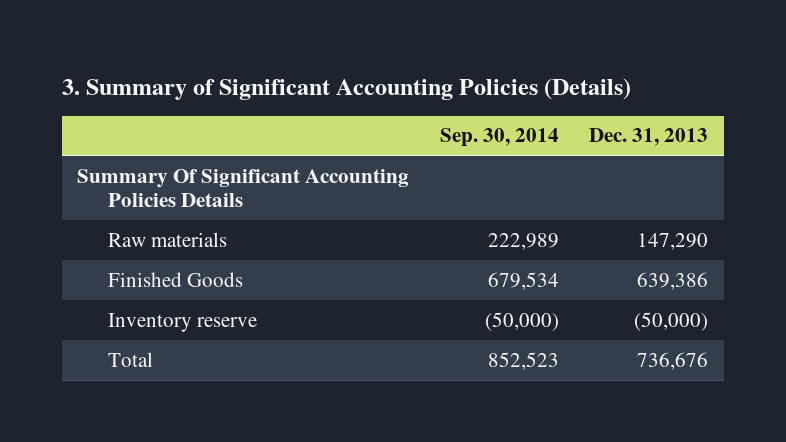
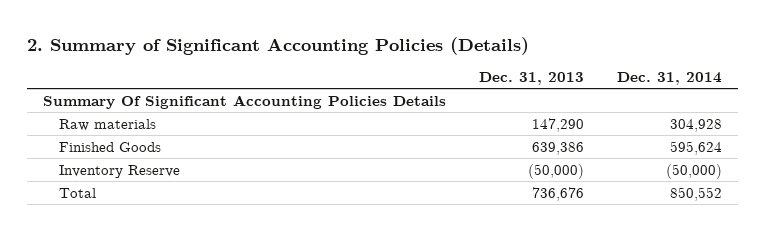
[62,77,632,100] 3. Summary of Significant Accounting Policies (Details) -> [26,36,529,55] 2. Summary of Significant Accounting Policies (Details)
[439,128,559,148] Sep. 30, 2014 -> none
none -> [617,72,723,86] Dec. 31, 2014
[107,312,257,332] Inventory reserve -> [58,164,180,178] Inventory Reserve

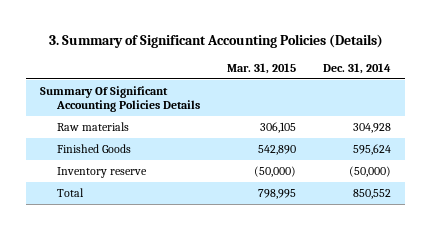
[26,36,529,55] 2. Summary of Significant Accounting Policies (Details) -> [48,34,383,49] 3. Summary of Significant Accounting Policies (Details)
[479,72,585,86] Dec. 31, 2013 -> none
none -> [227,63,297,75] Mar. 31, 2015
[58,164,180,178] Inventory Reserve -> [57,166,148,178] Inventory reserve

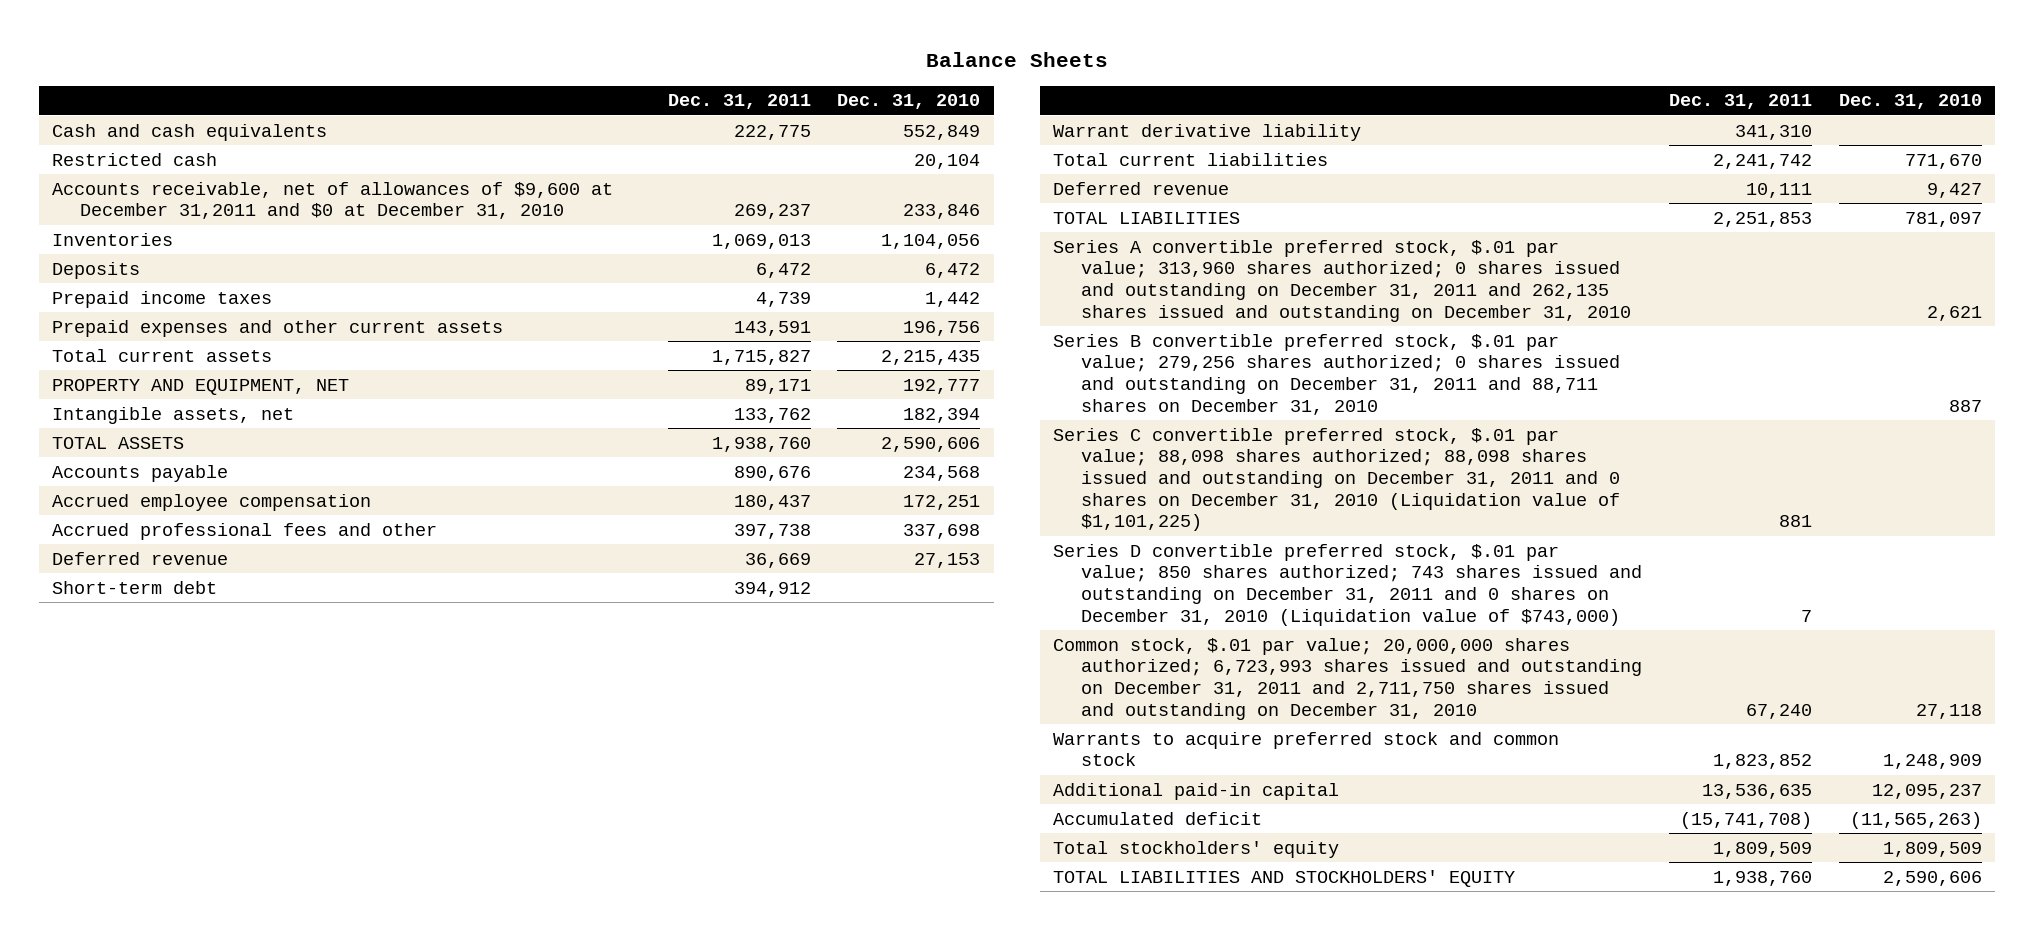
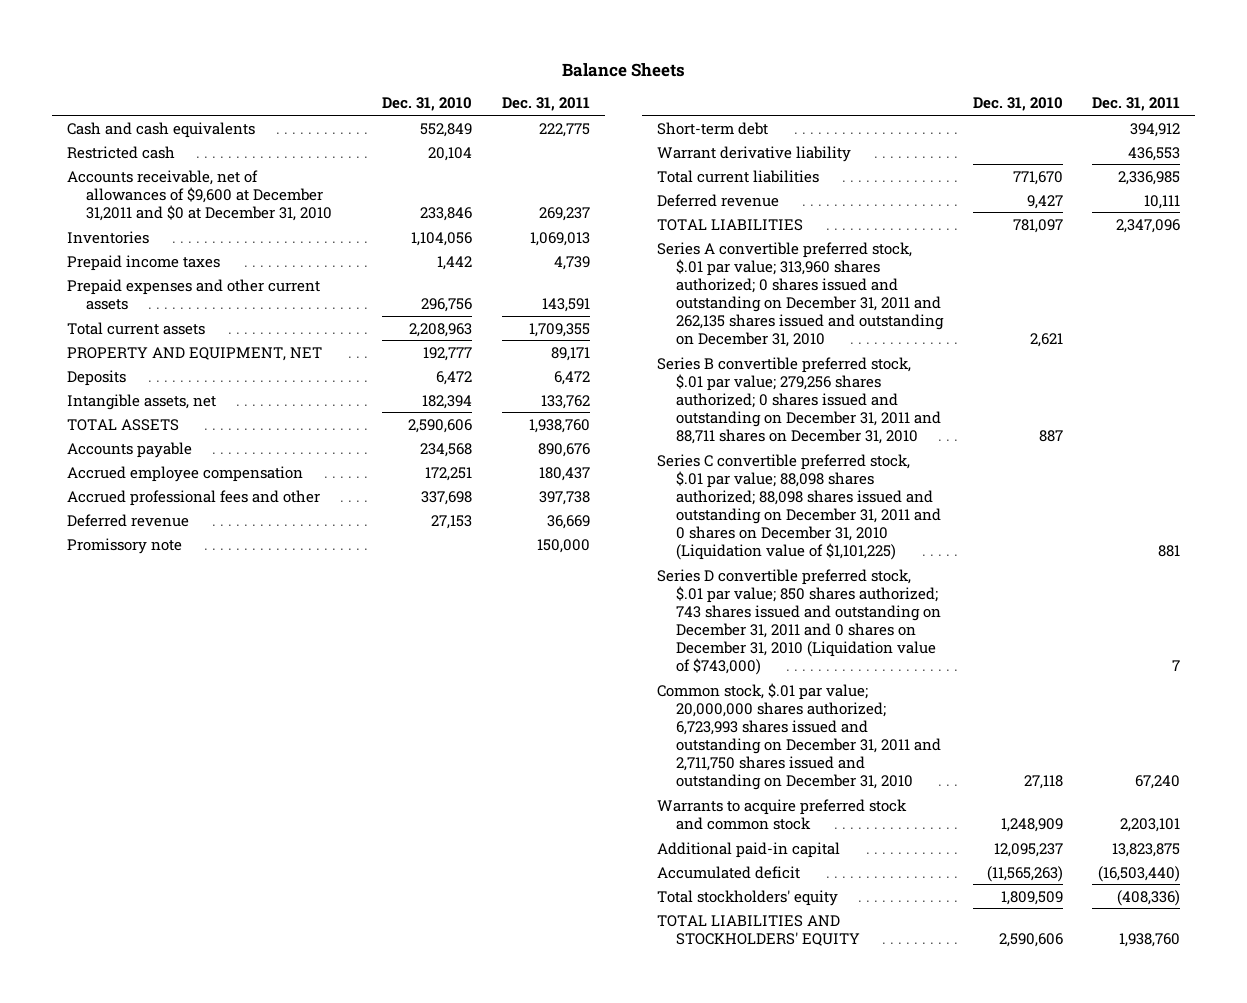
[903,320,981,336] 196,756 -> [421,297,473,312] 296,756
[711,349,811,365] 1,715,827 -> [529,322,591,337] 1,709,355
[881,349,981,365] 2,215,435 -> [409,322,473,337] 2,208,963
[52,261,141,279] Deposits -> [67,369,127,386] Deposits
none -> [67,537,183,554] Promissory note
[1734,124,1812,140] 341,310 -> [1128,146,1181,161] 436,553
[1712,153,1812,169] 2,241,742 -> [1118,170,1181,185] 2,336,985
[1712,211,1812,227] 2,251,853 -> [1116,218,1181,233] 2,347,096
[1712,754,1812,770] 1,823,852 -> [1120,817,1181,832] 2,203,101
[1701,783,1812,799] 13,536,635 -> [1112,842,1181,857] 13,823,875
[1679,811,1812,829] (15,741,708) -> [1098,865,1181,882] (16,503,440)
[1712,841,1812,857] 1,809,509 -> [1117,889,1181,906] (408,336)

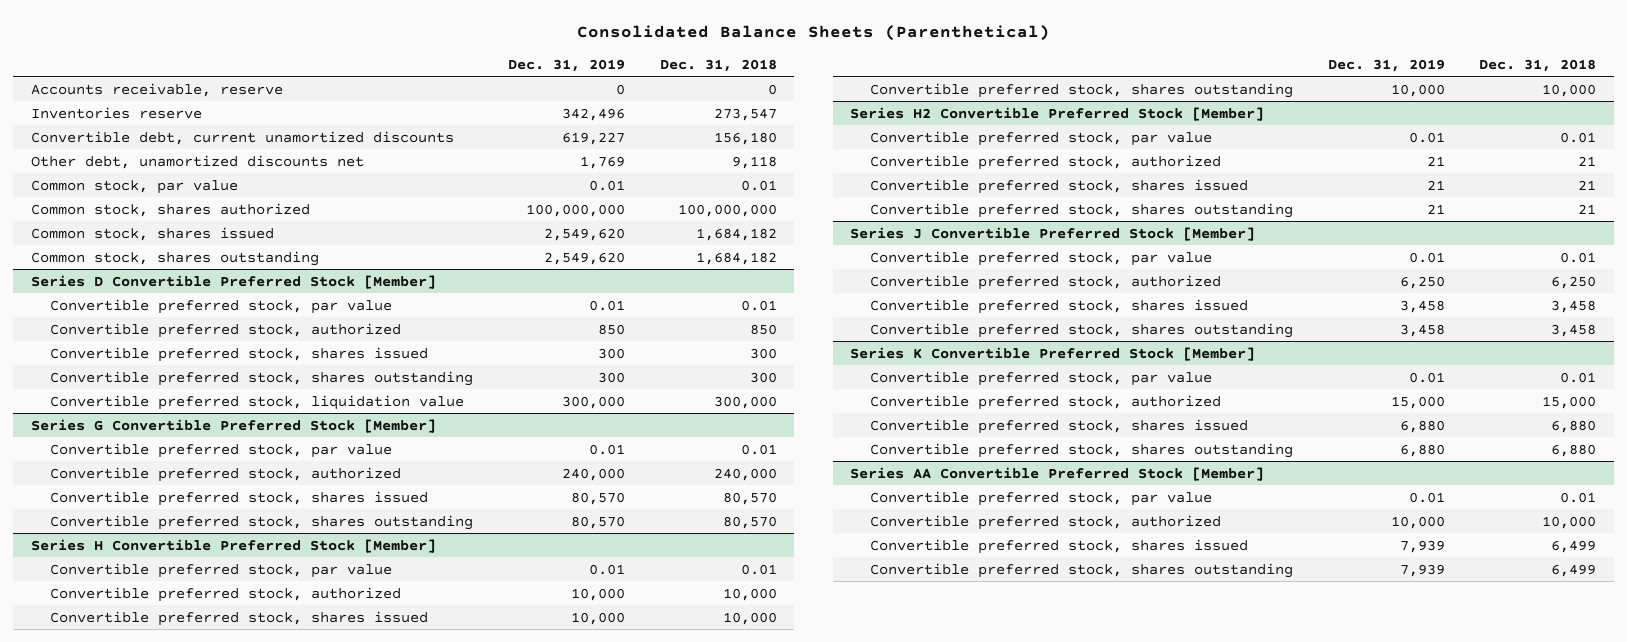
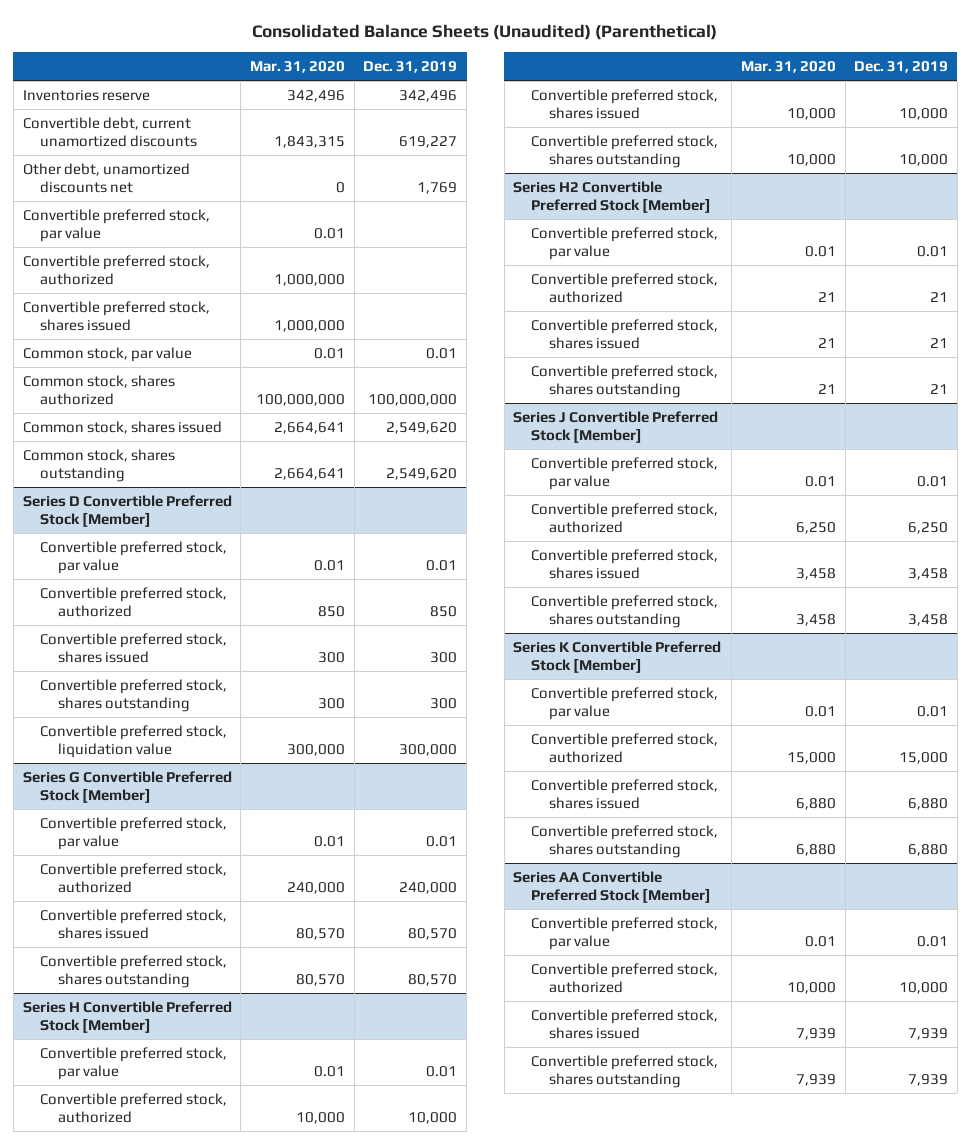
[576,25,1050,42] Consolidated Balance Sheets (Parenthetical) -> [252,23,718,40] Consolidated Balance Sheets (Unaudited) (Parenthetical)
[660,58,778,72] Dec. 31, 2018 -> none
none -> [249,60,345,73] Mar. 31, 2020
[30,82,283,97] Accounts receivable, reserve -> none
none -> [22,209,210,242] Convertible preferred stock, par value
none -> [22,255,210,285] Convertible preferred stock, authorized
none -> [22,301,210,331] Convertible preferred stock, shares issued

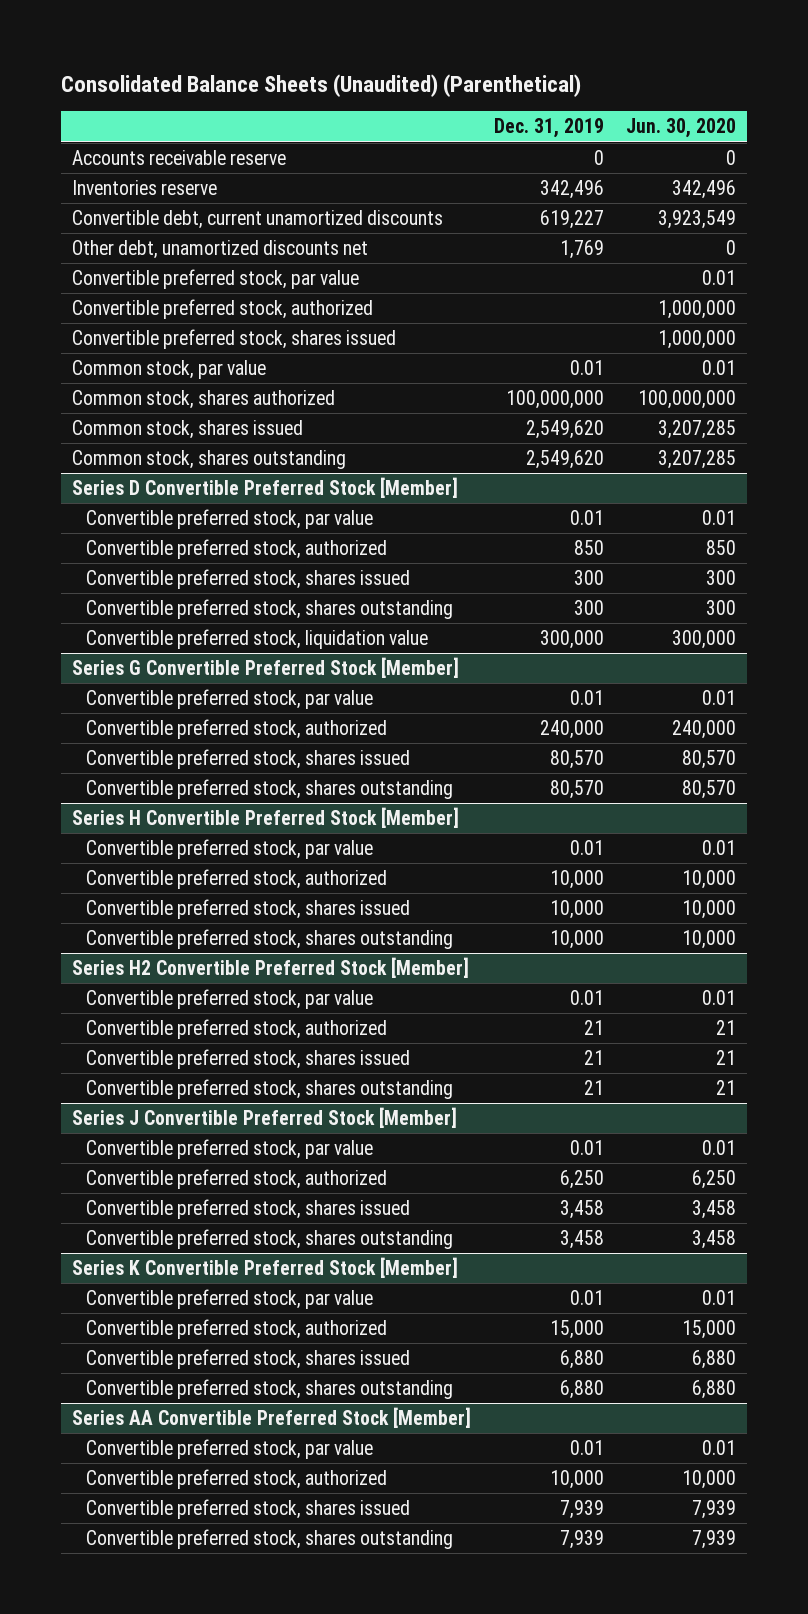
[249,60,345,73] Mar. 31, 2020 -> none
none -> [626,118,737,139] Jun. 30, 2020
none -> [72,150,287,166] Accounts receivable reserve

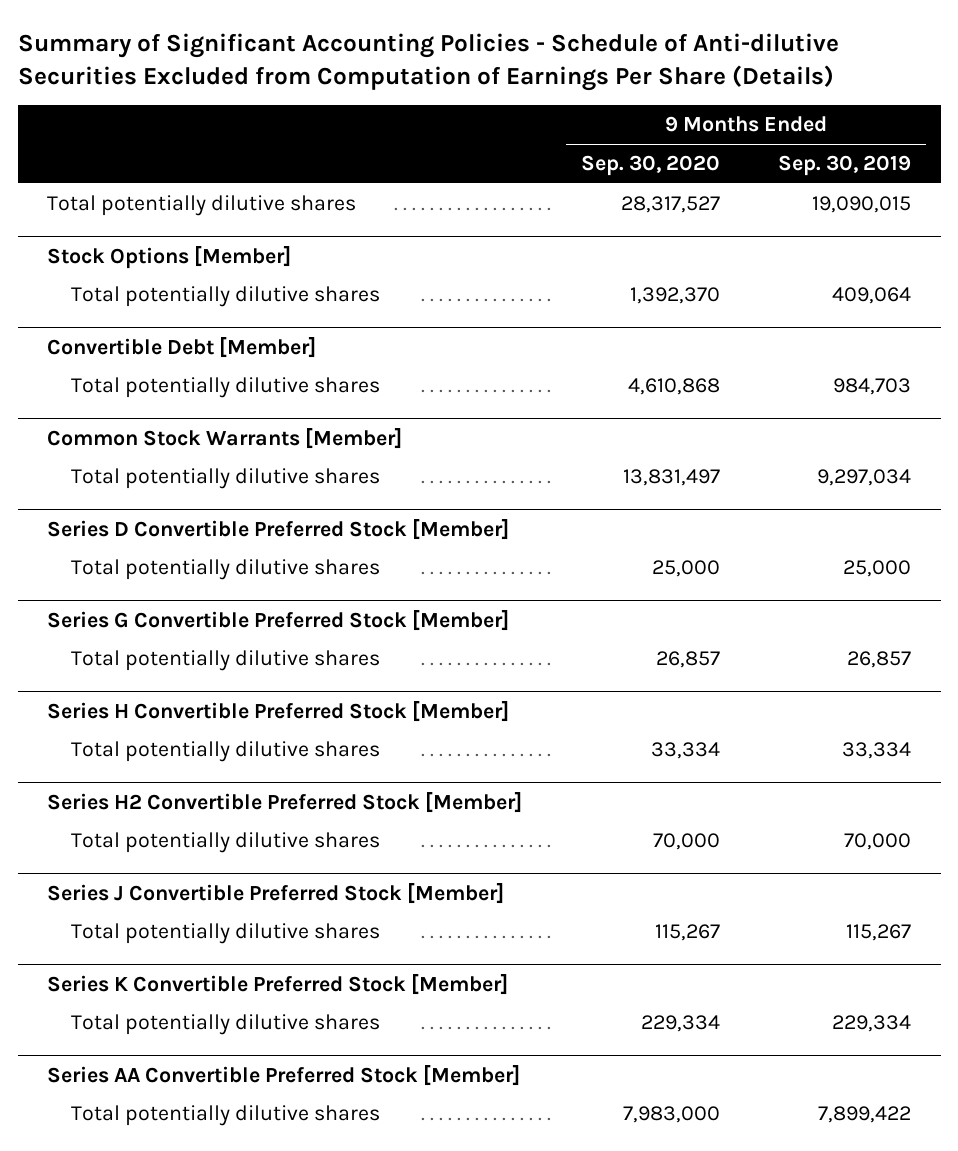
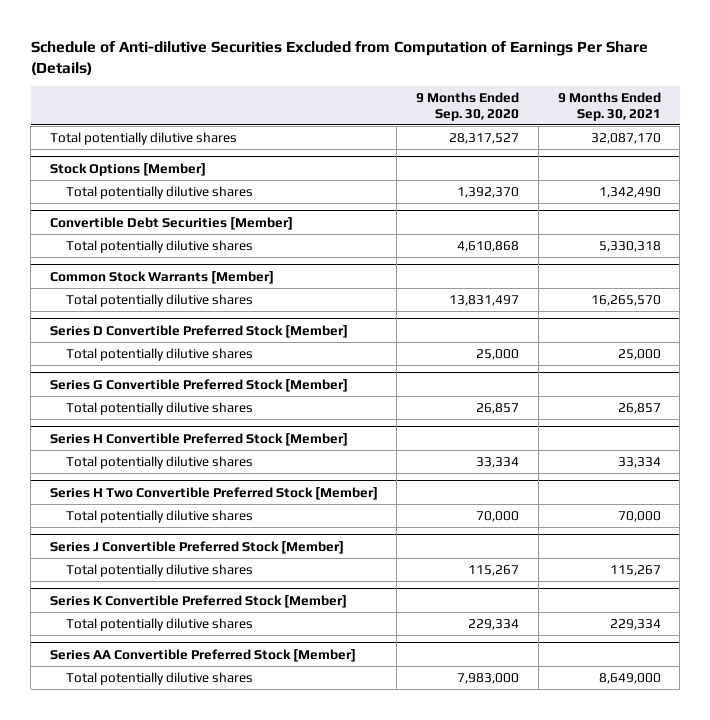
[17,32,839,91] Summary of Significant Accounting Policies - Schedule of Anti-dilutive Securities Excluded from Computation of Earnings Per Share (Details) -> [30,40,648,75] Schedule of Anti-dilutive Securities Excluded from Computation of Earnings Per Share (Details)
[778,155,912,177] Sep. 30, 2019 -> none
none -> [557,91,661,121] 9 Months Ended Sep. 30, 2021
[46,336,316,358] Convertible Debt [Member] -> [49,216,293,230] Convertible Debt Securities [Member]
[46,791,522,813] Series H2 Convertible Preferred Stock [Member] -> [49,486,378,500] Series H Two Convertible Preferred Stock [Member]

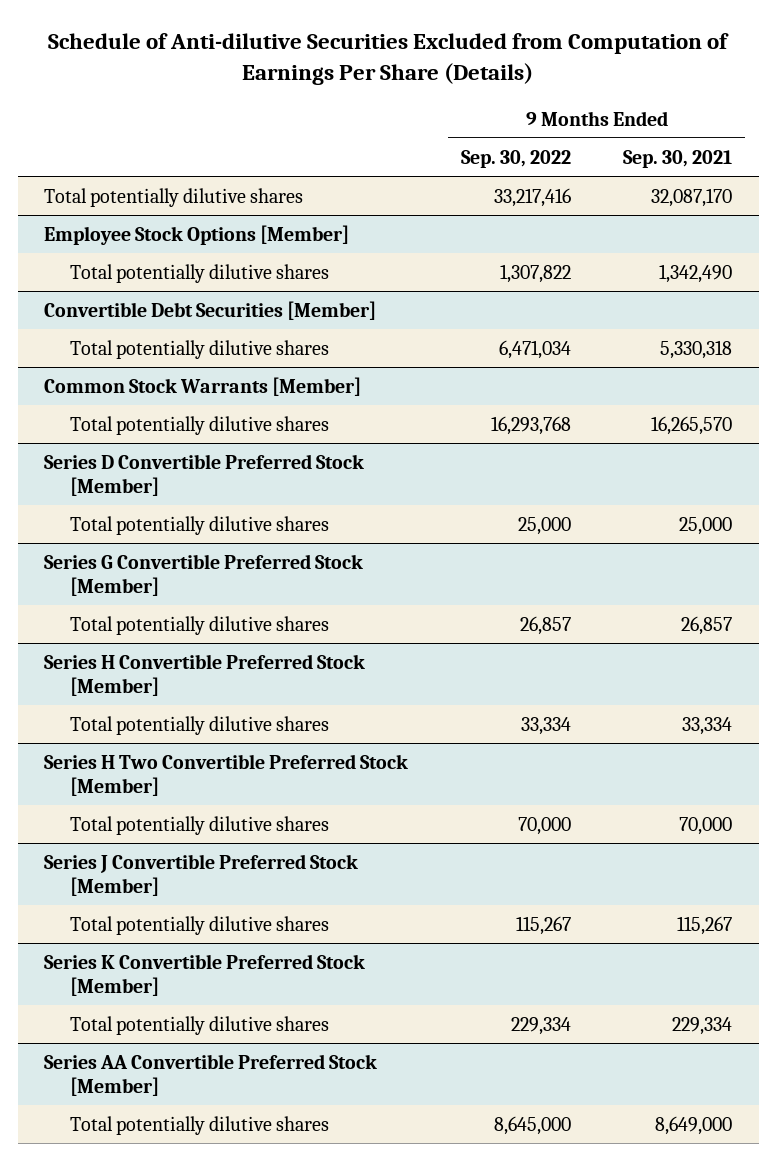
[416,91,520,121] 9 Months Ended Sep. 30, 2020 -> none
none -> [460,149,571,168] Sep. 30, 2022
[49,162,206,176] Stock Options [Member] -> [44,224,350,245] Employee Stock Options [Member]

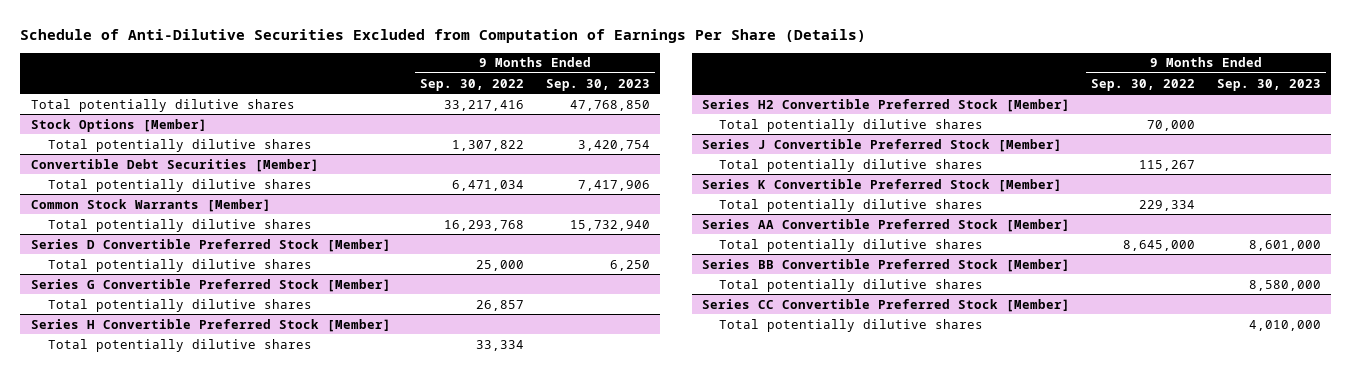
[48,32,730,85] Schedule of Anti-dilutive Securities Excluded from Computation of Earnings Per Share (Details) -> [20,29,867,44] Schedule of Anti-Dilutive Securities Excluded from Computation of Earnings Per Share (Details)
[623,149,733,168] Sep. 30, 2021 -> none
none -> [545,78,650,91] Sep. 30, 2023
[44,224,350,245] Employee Stock Options [Member] -> [31,118,208,132] Stock Options [Member]
[44,753,409,796] Series H Two Convertible Preferred Stock [Member] -> [702,98,1071,112] Series H2 Convertible Preferred Stock [Member]
none -> [702,258,1071,272] Series BB Convertible Preferred Stock [Member]
none -> [718,278,983,292] Total potentially dilutive shares
none -> [702,298,1071,312] Series CC Convertible Preferred Stock [Member]
none -> [718,318,983,332] Total potentially dilutive shares

